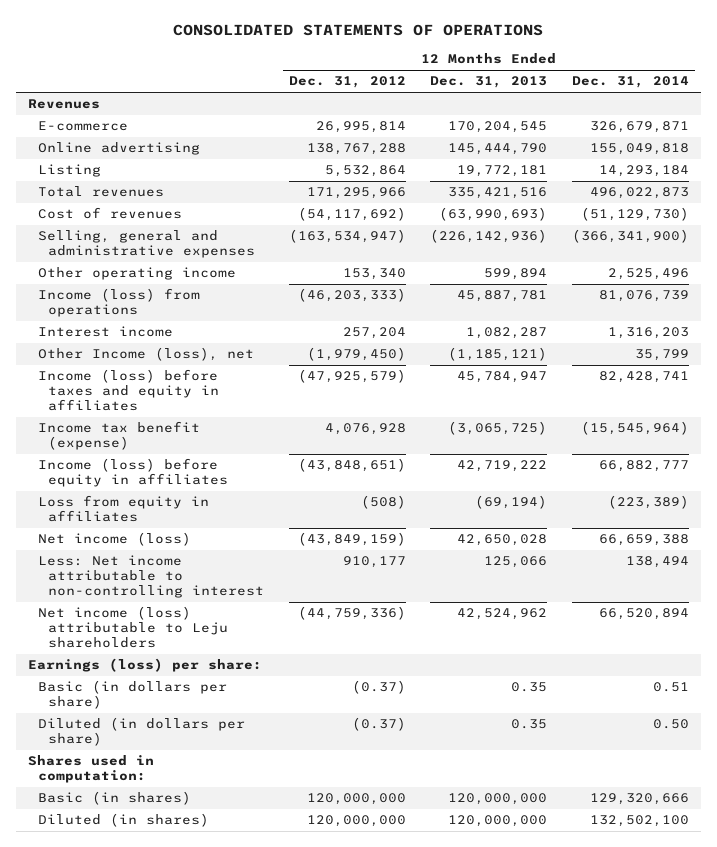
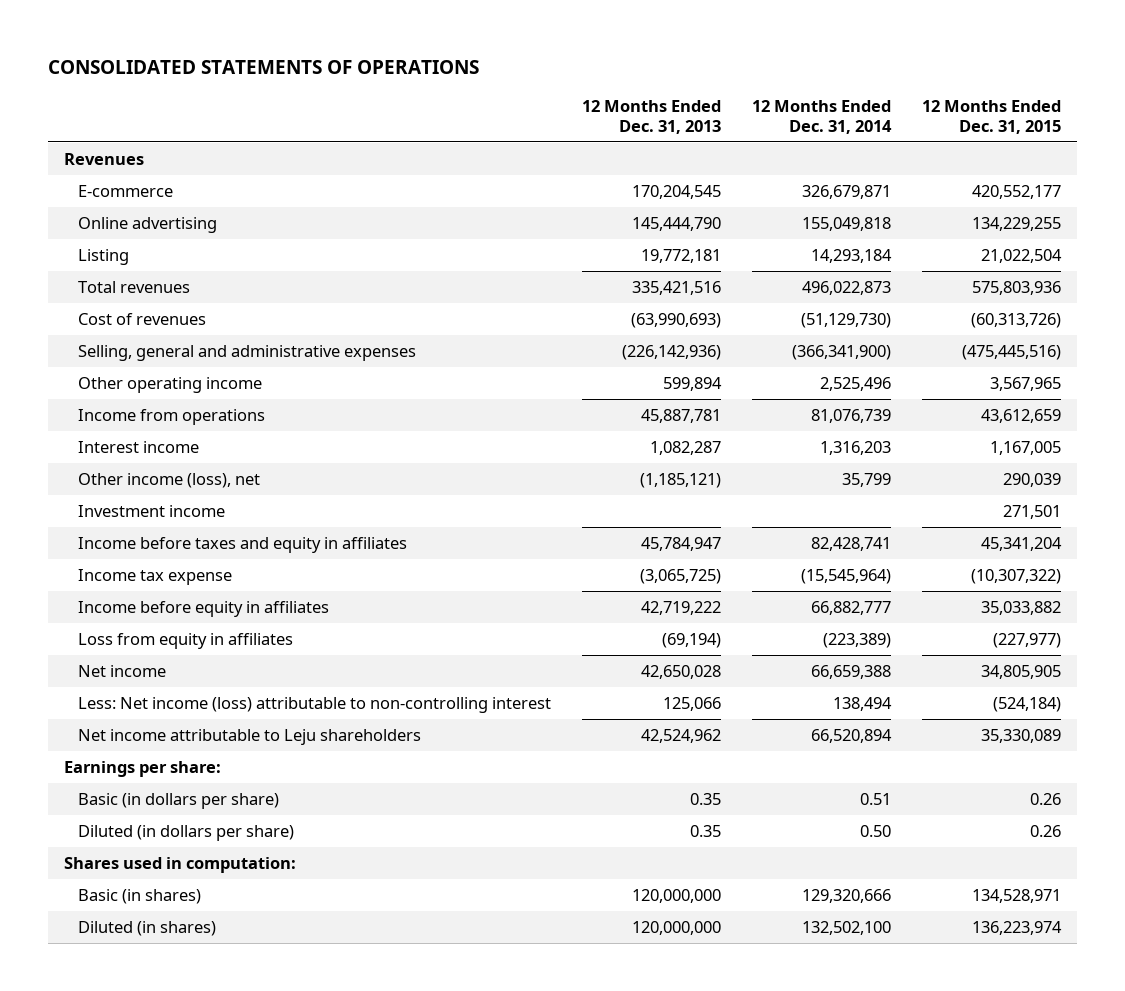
[288,76,406,89] Dec. 31, 2012 -> none
none -> [922,100,1062,134] 12 Months Ended Dec. 31, 2015
[38,288,201,318] Income (loss) from operations -> [78,408,266,425] Income from operations
[38,347,255,362] Other Income (loss), net -> [78,472,261,488] Other income (loss), net
none -> [78,504,226,517] Investment income
[38,369,220,412] Income (loss) before taxes and equity in affiliates -> [78,536,408,553] Income before taxes and equity in affiliates
[38,421,201,451] Income tax benefit (expense) -> [78,568,233,585] Income tax expense
[38,458,229,488] Income (loss) before equity in affiliates -> [78,600,330,617] Income before equity in affiliates
[38,532,192,547] Net income (loss) -> [78,664,167,677] Net income
[38,555,265,599] Less: Net income attributable to non-controlling interest -> [78,696,552,713] Less: Net income (loss) attributable to non-controlling interest
[38,606,229,649] Net income (loss) attributable to Leju shareholders -> [78,728,422,745] Net income attributable to Leju shareholders
[28,658,263,673] Earnings (loss) per share: -> [63,760,221,777] Earnings per share:

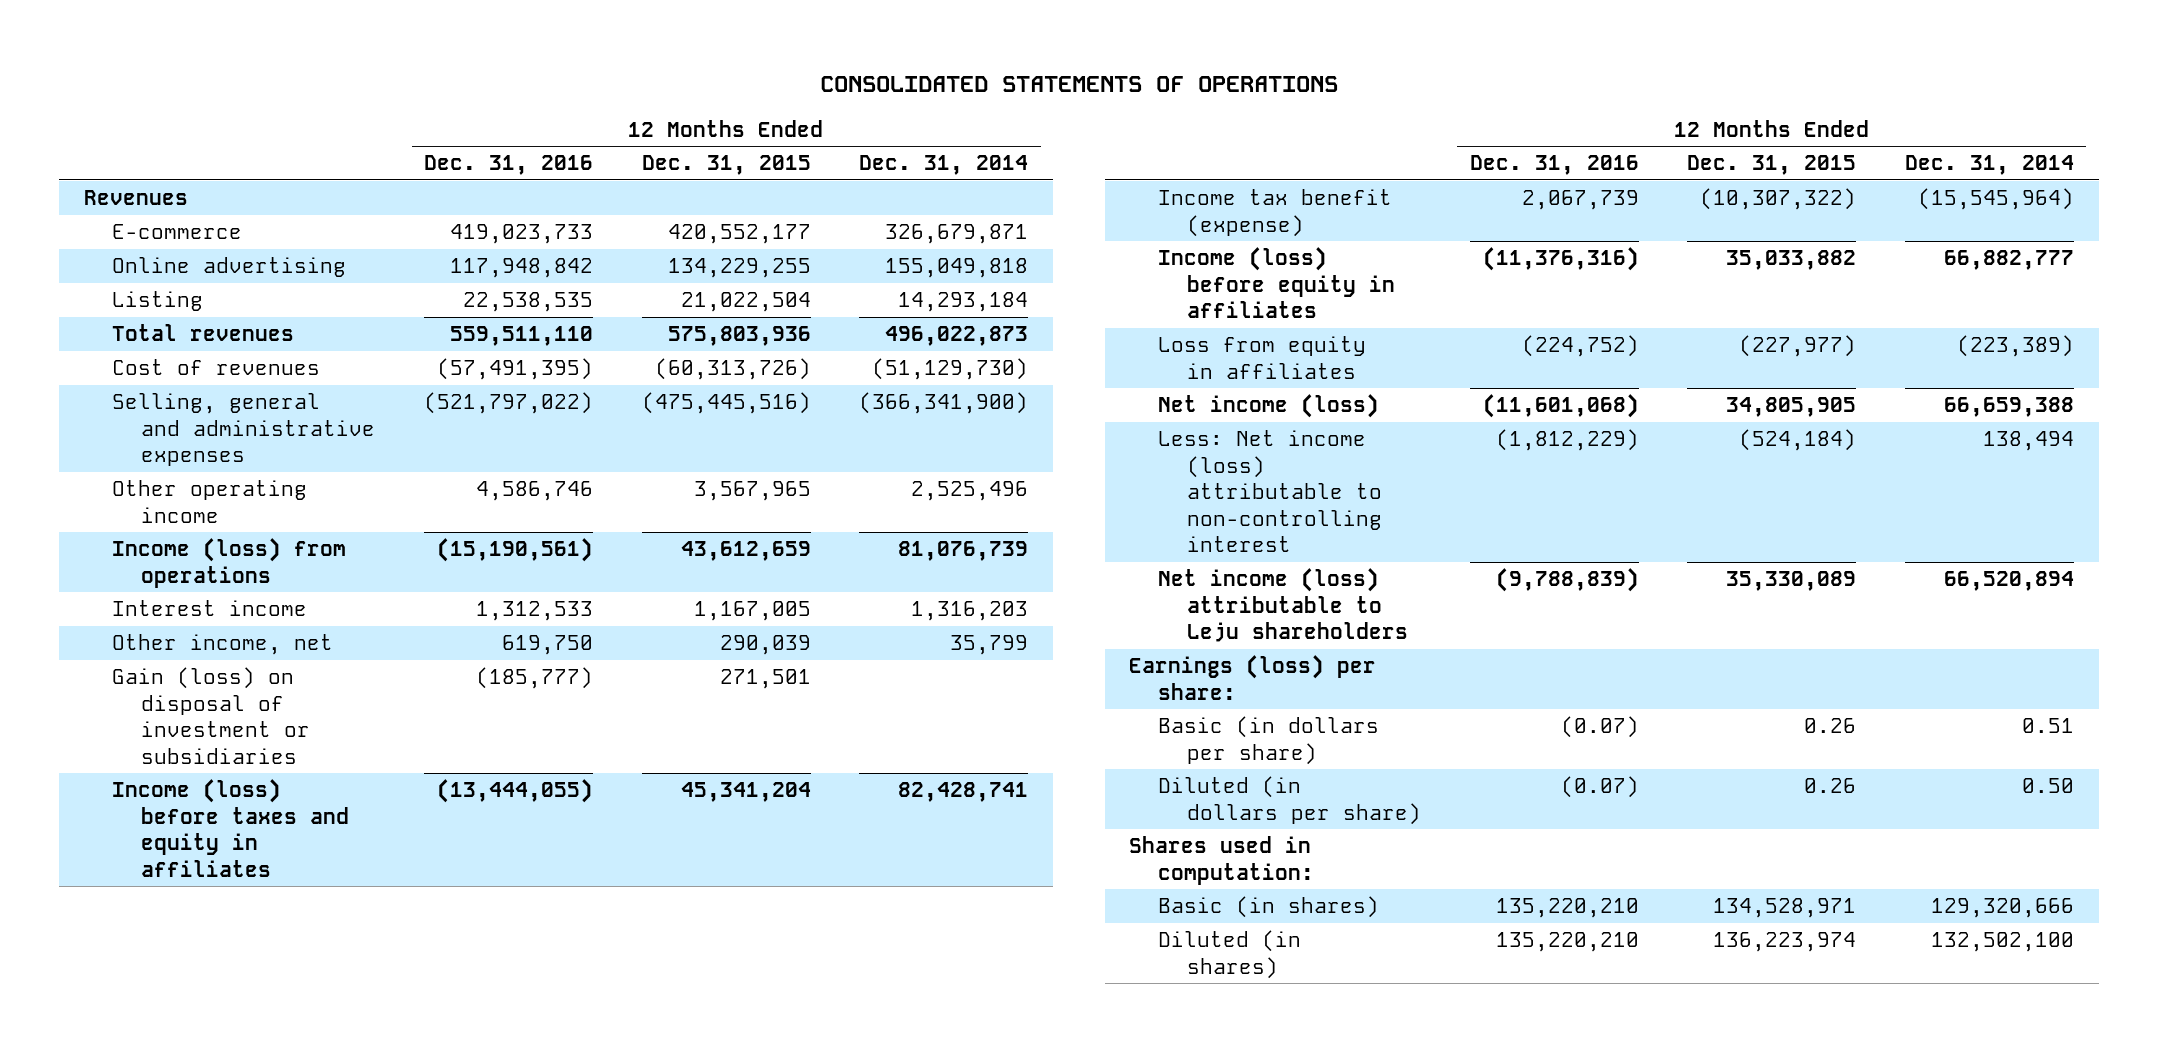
[582,100,722,134] 12 Months Ended Dec. 31, 2013 -> none
none -> [423,155,593,176] Dec. 31, 2016
[78,408,266,425] Income from operations -> [112,538,347,588] Income (loss) from operations
[78,472,261,488] Other income (loss), net -> [112,634,334,656] Other income, net
[78,504,226,517] Investment income -> [112,667,310,764] Gain (loss) on disposal of investment or subsidiaries
[78,536,408,553] Income before taxes and equity in affiliates -> [112,779,349,877] Income (loss) before taxes and equity in affiliates
[78,568,233,585] Income tax expense -> [1158,189,1393,237] Income tax benefit (expense)
[78,600,330,617] Income before equity in affiliates -> [1158,247,1395,319] Income (loss) before equity in affiliates
[78,664,167,677] Net income -> [1158,394,1380,419] Net income (loss)
[78,728,422,745] Net income attributable to Leju shareholders -> [1158,568,1408,643] Net income (loss) attributable to Leju shareholders
[63,760,221,777] Earnings per share: -> [1129,655,1377,700] Earnings (loss) per share:

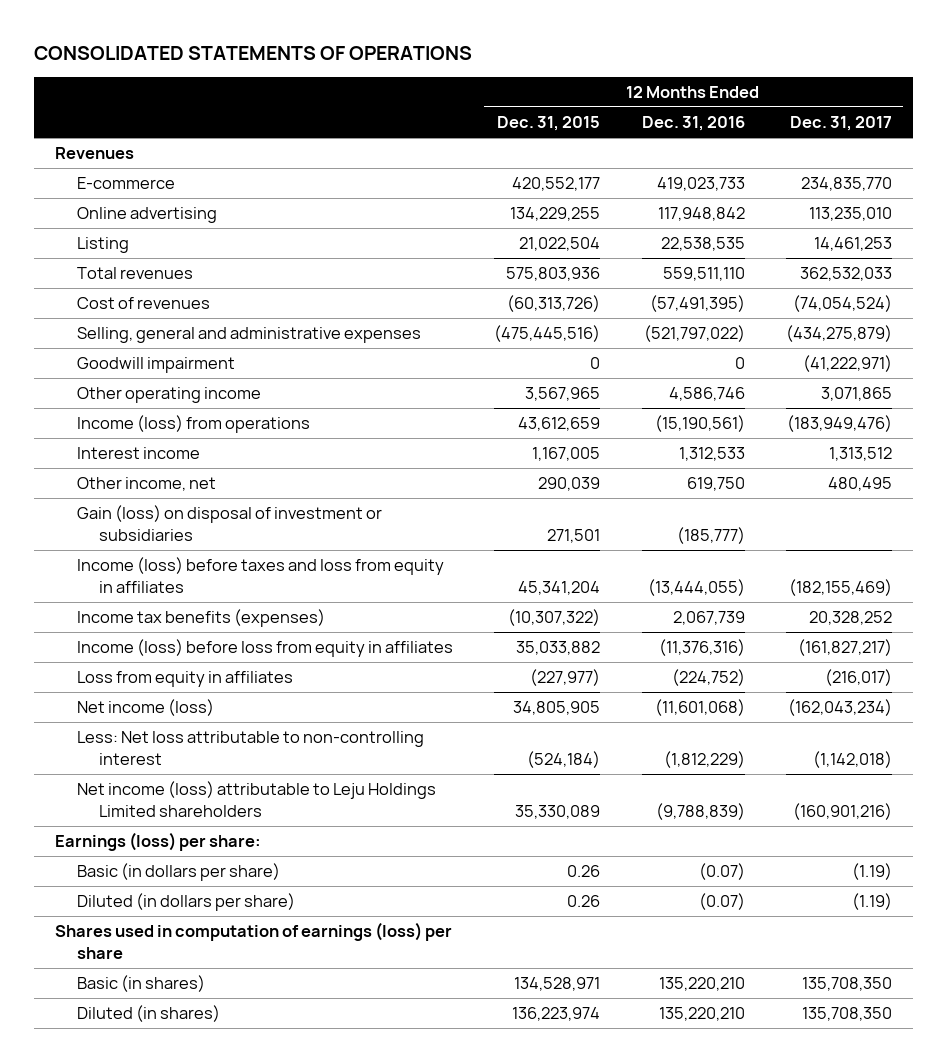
[859,155,1029,176] Dec. 31, 2014 -> none
none -> [790,116,893,132] Dec. 31, 2017
none -> [76,357,235,374] Goodwill impairment
[112,779,349,877] Income (loss) before taxes and equity in affiliates -> [76,557,444,593] Income (loss) before taxes and loss from equity in affiliates
[1158,189,1393,237] Income tax benefit (expense) -> [76,609,325,628] Income tax benefits (expenses)
[1158,247,1395,319] Income (loss) before equity in affiliates -> [76,639,453,658] Income (loss) before loss from equity in affiliates
[1158,430,1382,552] Less: Net income (loss) attributable to non-controlling interest -> [76,731,424,765] Less: Net loss attributable to non-controlling interest
[1158,568,1408,643] Net income (loss) attributable to Leju shareholders -> [76,781,436,817] Net income (loss) attributable to Leju Holdings Limited shareholders
[1129,836,1315,885] Shares used in computation: -> [54,922,452,959] Shares used in computation of earnings (loss) per share

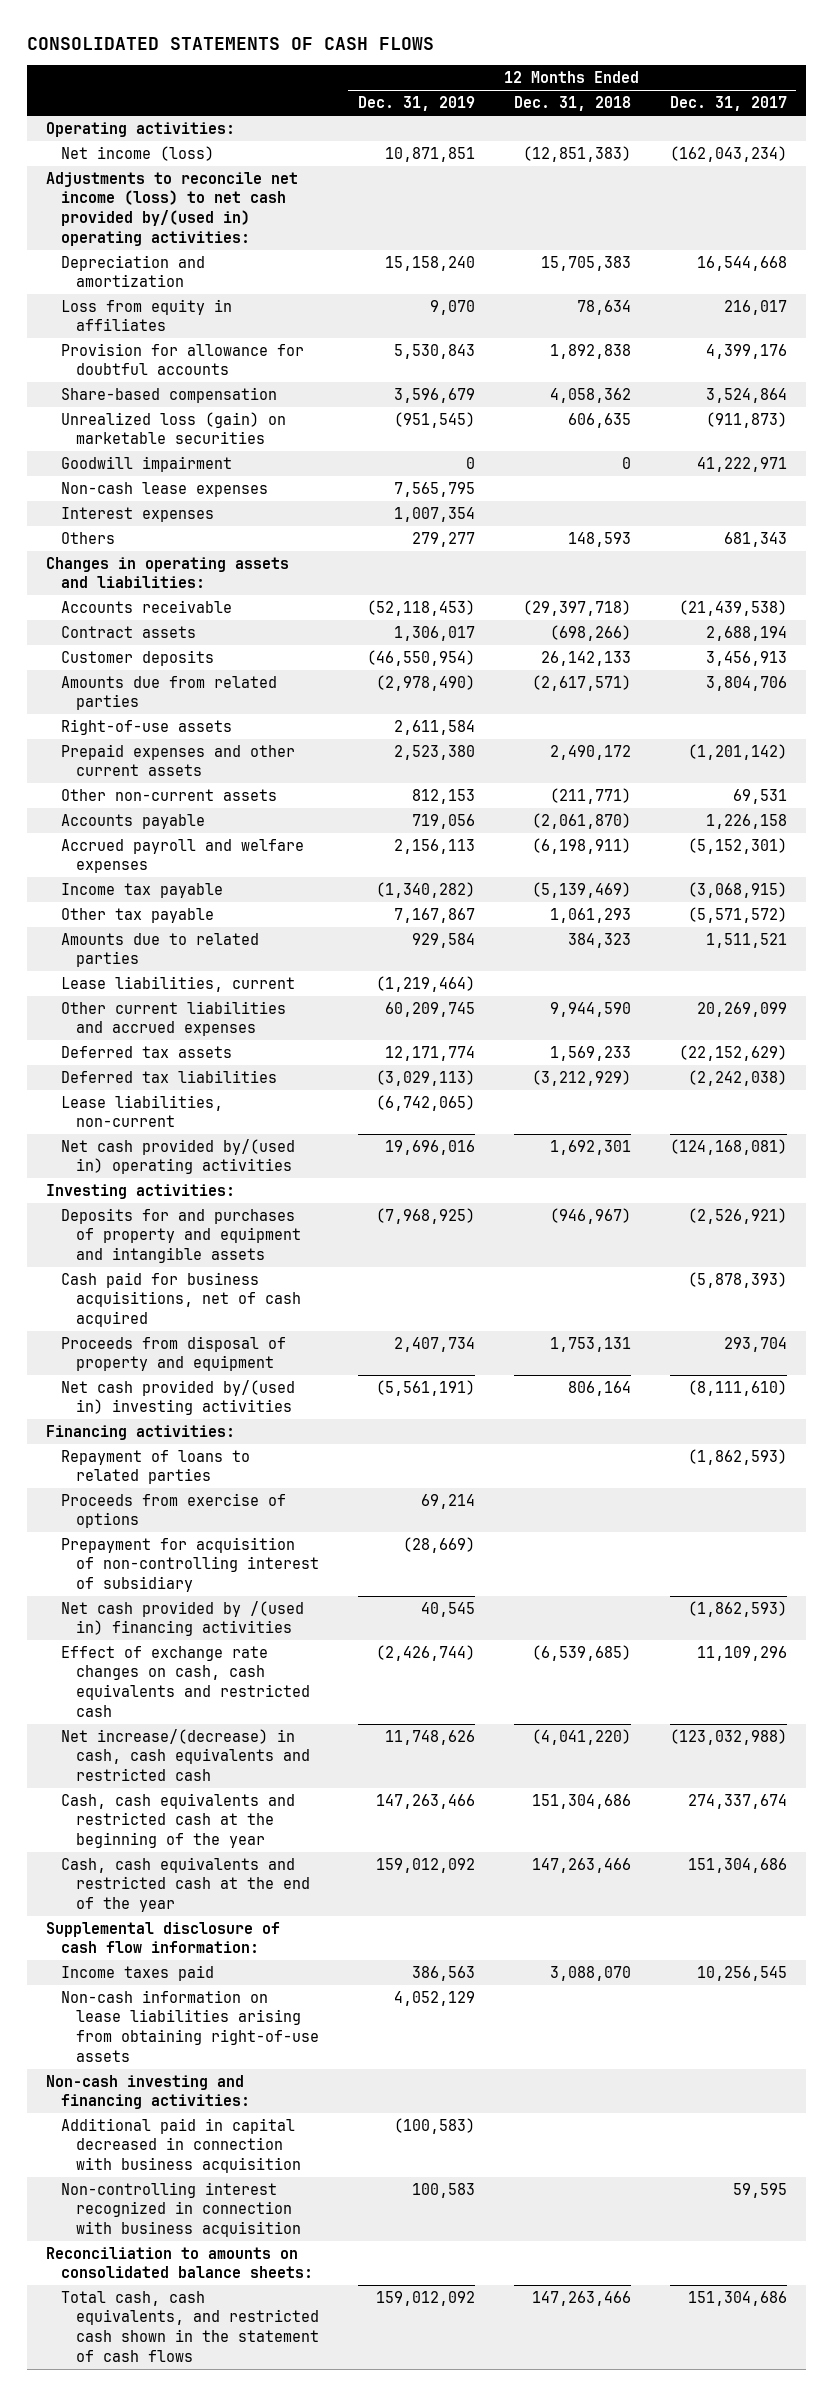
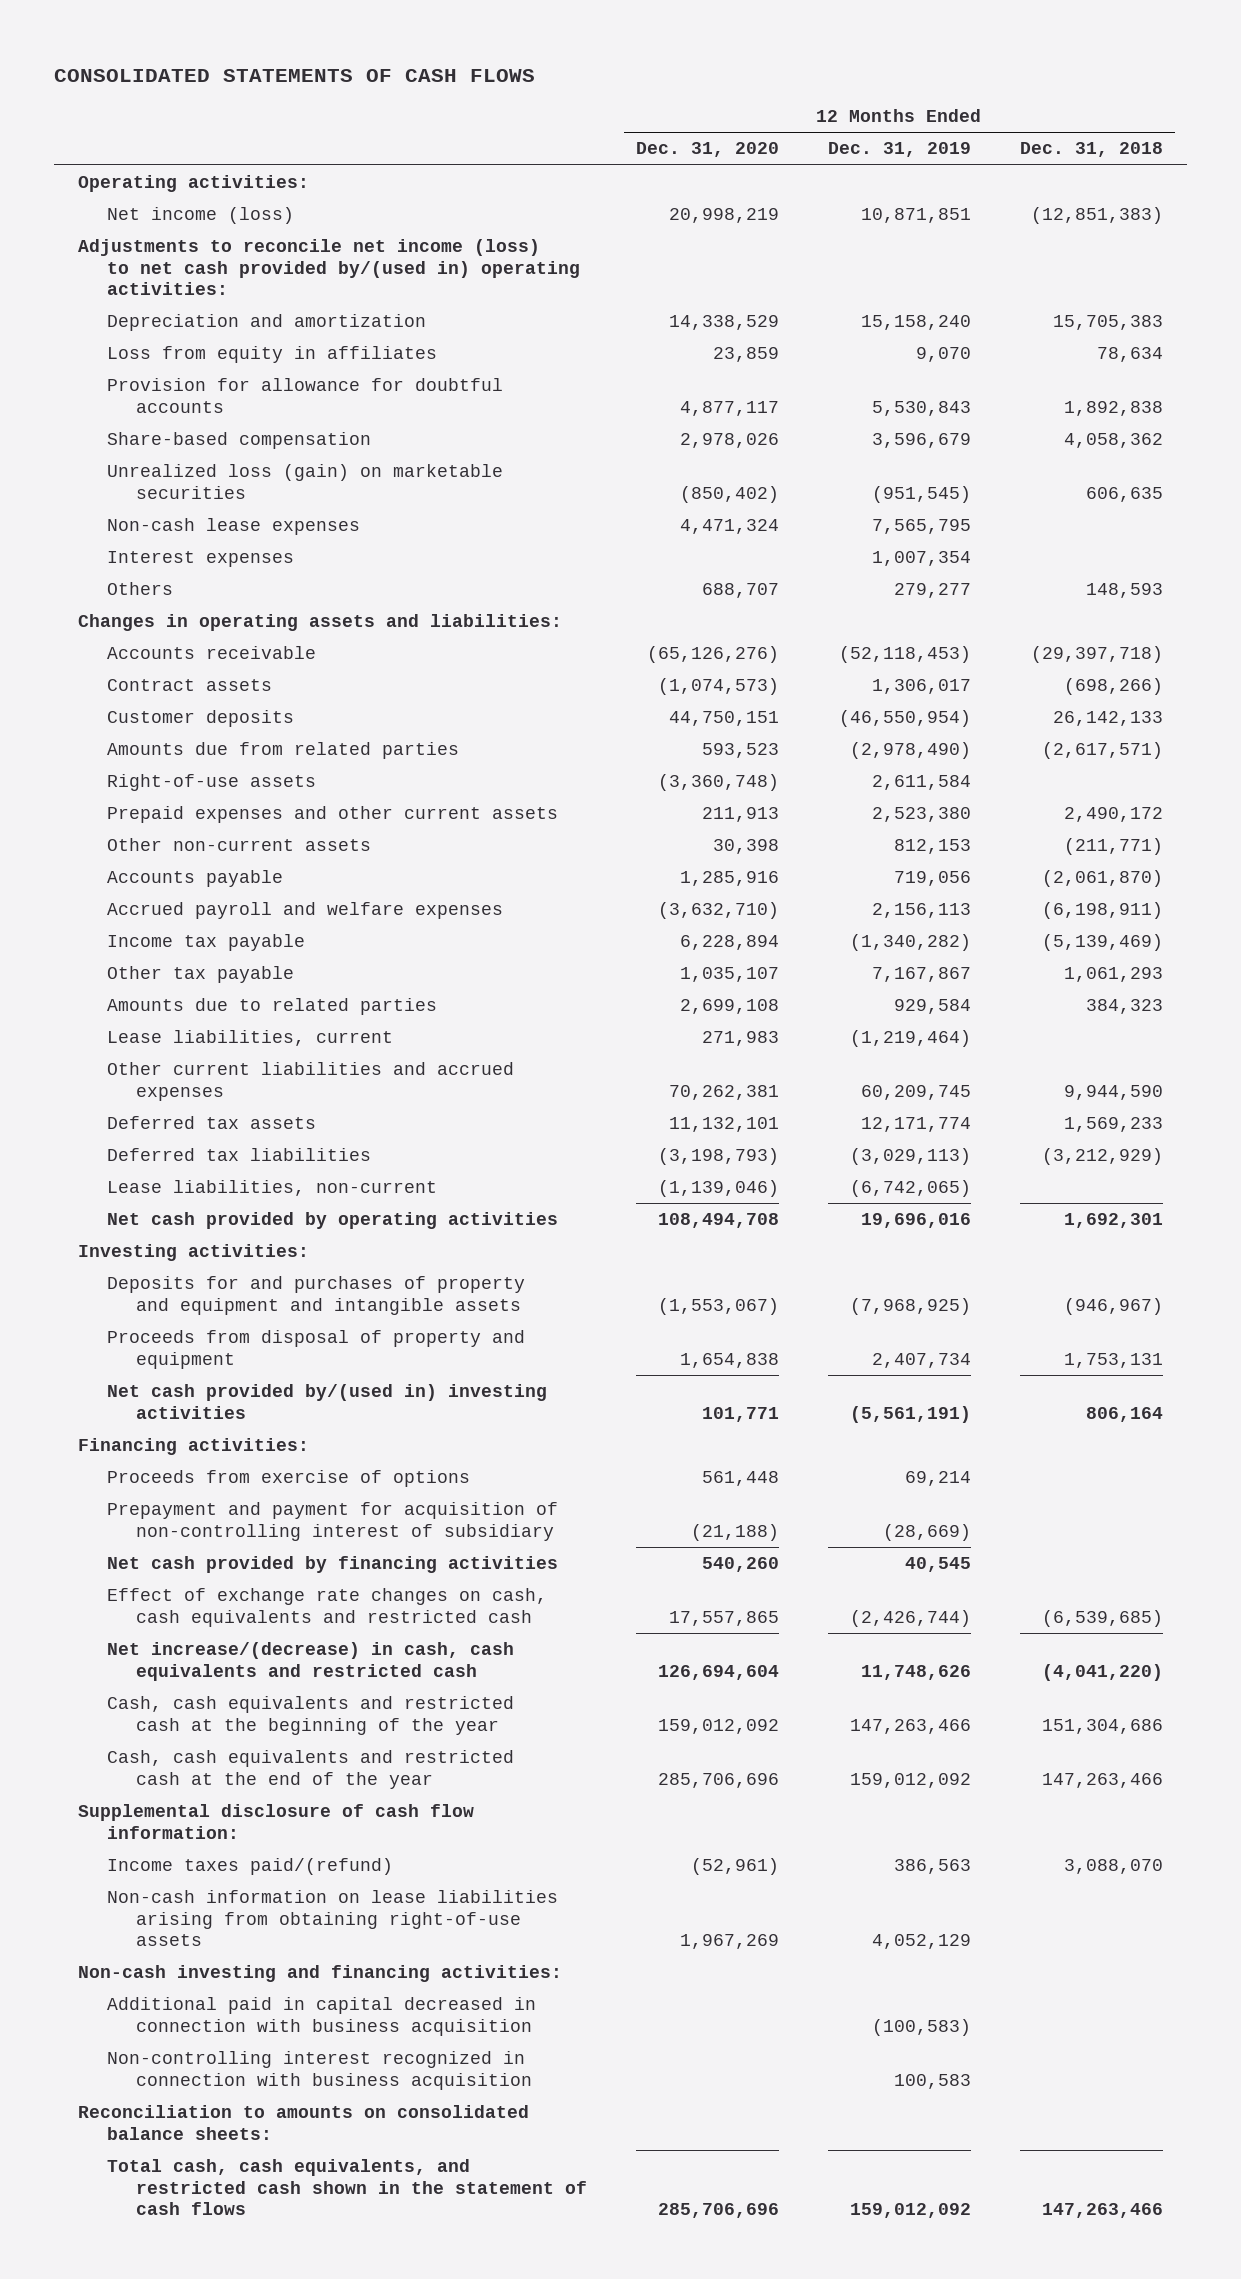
[669,96,787,112] Dec. 31, 2017 -> none
none -> [635,142,779,158] Dec. 31, 2020
[61,455,233,472] Goodwill impairment -> none
[61,1138,296,1175] Net cash provided by/(used in) operating activities -> [107,1212,559,1230] Net cash provided by operating activities
[61,1271,302,1328] Cash paid for business acquisitions, net of cash acquired -> none
[61,1449,251,1485] Repayment of loans to related parties -> none
[61,1536,320,1593] Prepayment for acquisition of non-controlling interest of subsidiary -> [107,1502,559,1541] Prepayment and payment for acquisition of non-controlling interest of subsidiary
[61,1600,305,1637] Net cash provided by /(used in) financing activities -> [107,1556,559,1574] Net cash provided by financing activities
[61,1964,215,1981] Income taxes paid -> [107,1858,394,1876] Income taxes paid/(refund)

